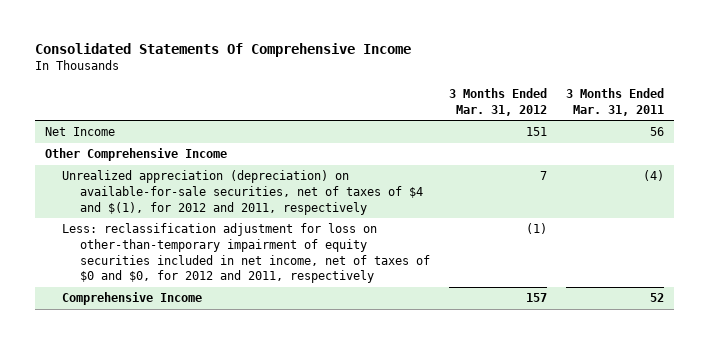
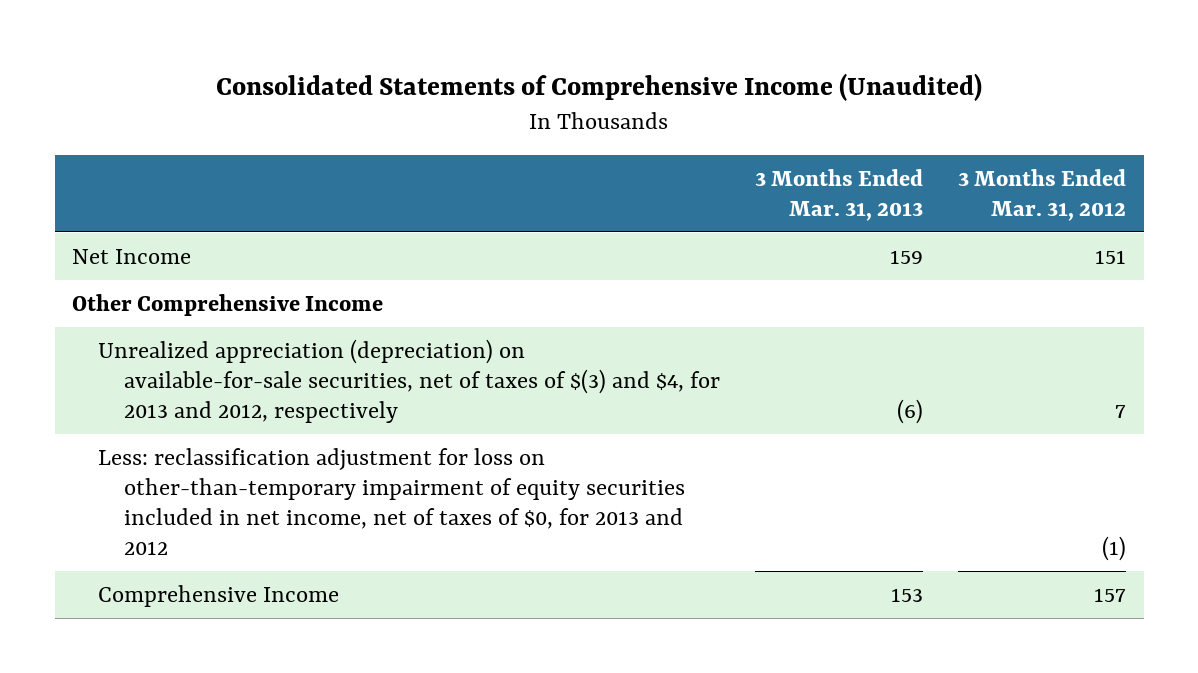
[35,43,412,58] Consolidated Statements Of Comprehensive Income -> [216,72,983,101] Consolidated Statements of Comprehensive Income (Unaudited)
[566,88,665,116] 3 Months Ended Mar. 31, 2011 -> none
none -> [754,168,923,221] 3 Months Ended Mar. 31, 2013
[62,170,423,215] Unrealized appreciation (depreciation) on available-for-sale securities, net of taxes of $4 and $(1), for 2012 and 2011, respectively -> [97,338,720,423] Unrealized appreciation (depreciation) on available-for-sale securities, net of taxes of $(3) and $4, for 2013 and 2012, respectively
[62,223,430,284] Less: reclassification adjustment for loss on other-than-temporary impairment of equity securities included in net income, net of taxes of $0 and $0, for 2012 and 2011, respectively -> [97,447,685,555] Less: reclassification adjustment for loss on other-than-temporary impairment of equity securities included in net income, net of taxes of $0, for 2013 and 2012

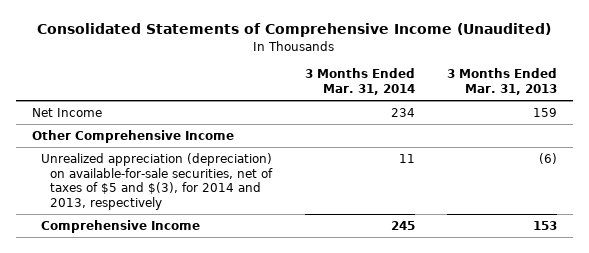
[958,168,1127,221] 3 Months Ended Mar. 31, 2012 -> none
none -> [304,68,415,96] 3 Months Ended Mar. 31, 2014
[97,447,685,555] Less: reclassification adjustment for loss on other-than-temporary impairment of equity securities included in net income, net of taxes of $0, for 2013 and 2012 -> none
[97,338,720,423] Unrealized appreciation (depreciation) on available-for-sale securities, net of taxes of $(3) and $4, for 2013 and 2012, respectively -> [41,152,274,211] Unrealized appreciation (depreciation) on available-for-sale securities, net of taxes of $5 and $(3), for 2014 and 2013, respectively

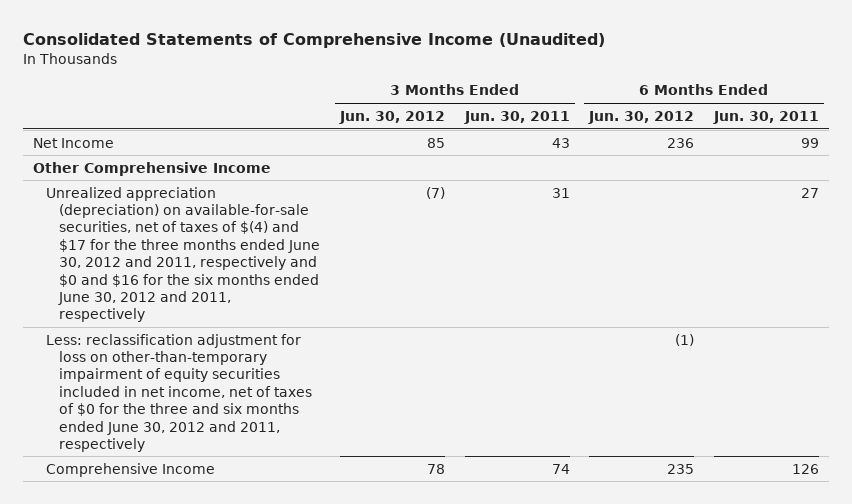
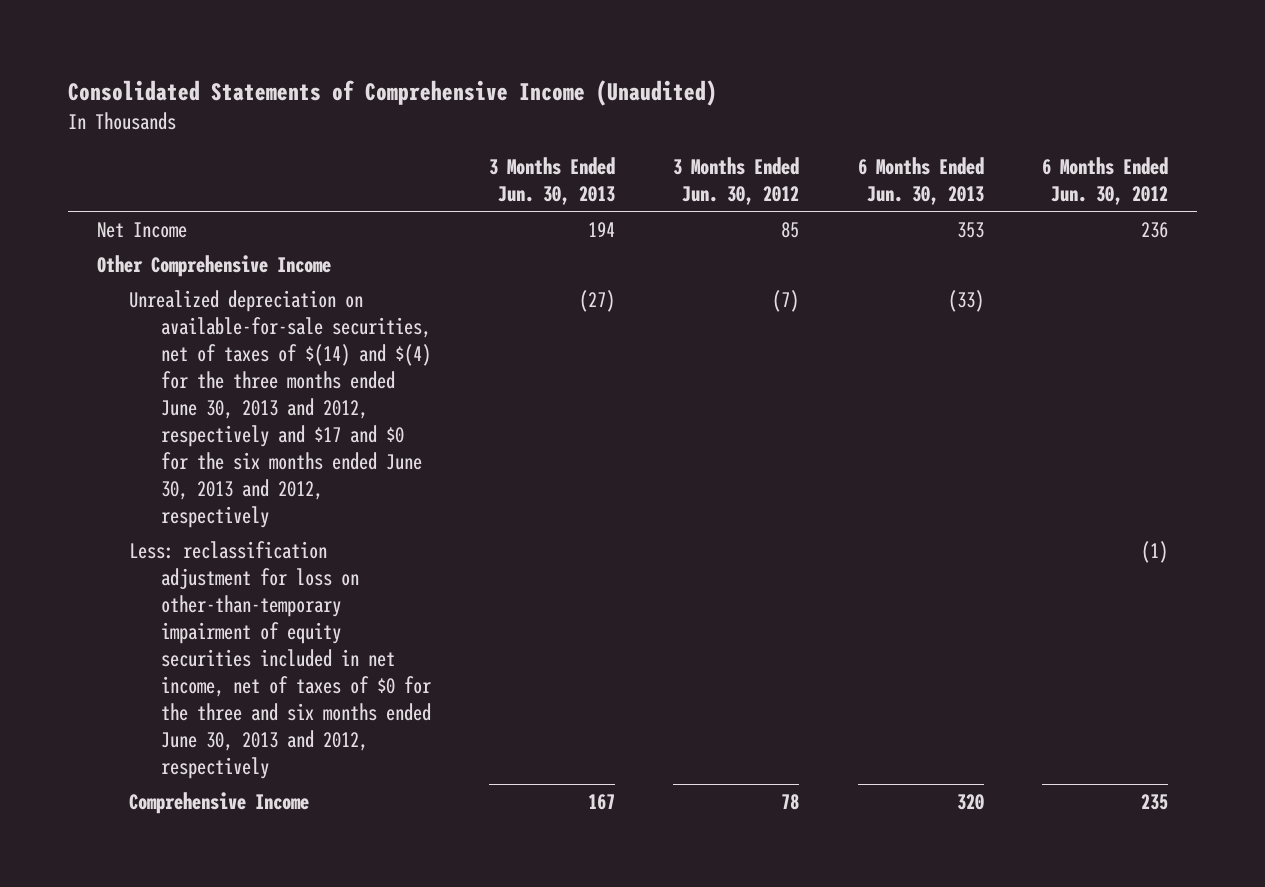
[463,110,570,124] Jun. 30, 2011 -> none
[713,110,820,124] Jun. 30, 2011 -> none
none -> [489,157,616,206] 3 Months Ended Jun. 30, 2013
none -> [857,157,984,206] 6 Months Ended Jun. 30, 2013
[46,186,321,323] Unrealized appreciation (depreciation) on available-for-sale securities, net of taxes of $(4) and $17 for the three months ended June 30, 2012 and 2011, respectively and $0 and $16 for the six months ended June 30, 2012 and 2011, respectively -> [128,289,432,529] Unrealized depreciation on available-for-sale securities, net of taxes of $(14) and $(4) for the three months ended June 30, 2013 and 2012, respectively and $17 and $0 for the six months ended June 30, 2013 and 2012, respectively
[46,333,313,452] Less: reclassification adjustment for loss on other-than-temporary impairment of equity securities included in net income, net of taxes of $0 for the three and six months ended June 30, 2012 and 2011, respectively -> [128,540,432,780] Less: reclassification adjustment for loss on other-than-temporary impairment of equity securities included in net income, net of taxes of $0 for the three and six months ended June 30, 2013 and 2012, respectively

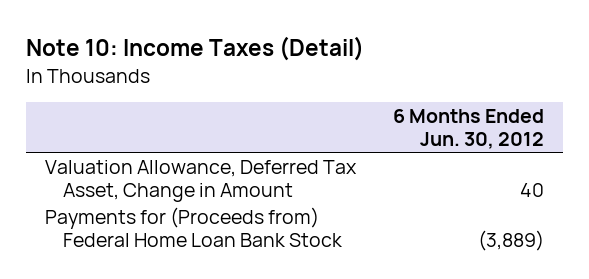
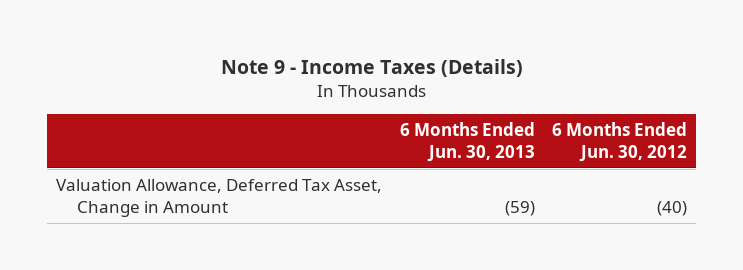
[26,36,365,62] Note 10: Income Taxes (Detail) -> [220,58,523,77] Note 9 - Income Taxes (Details)
none -> [399,121,535,162] 6 Months Ended Jun. 30, 2013
[44,206,343,247] Payments for (Proceeds from) Federal Home Loan Bank Stock -> none
[520,182,545,197] 40 -> [657,201,688,217] (40)

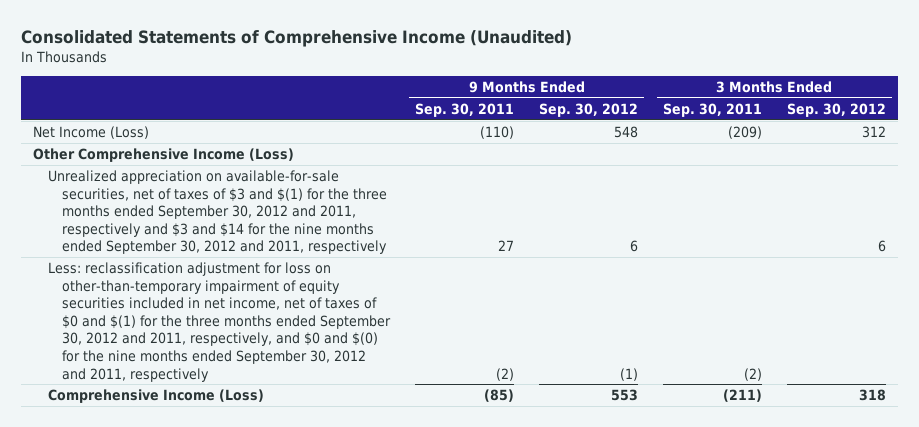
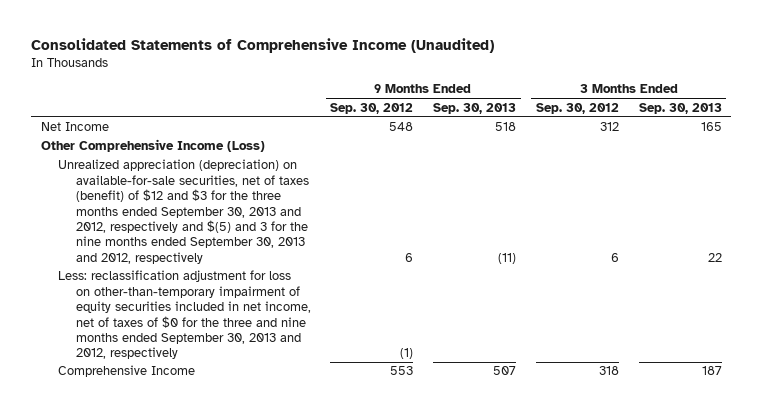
[415,102,515,117] Sep. 30, 2011 -> none
[662,102,762,117] Sep. 30, 2011 -> none
none -> [433,102,517,114] Sep. 30, 2013
none -> [638,102,722,114] Sep. 30, 2013
[33,126,150,140] Net Income (Loss) -> [40,122,109,132] Net Income
[47,170,388,255] Unrealized appreciation on available-for-sale securities, net of taxes of $3 and $(1) for the three months ended September 30, 2012 and 2011, respectively and $3 and $14 for the nine months ended September 30, 2012 and 2011, respectively -> [58,159,309,264] Unrealized appreciation (depreciation) on available-for-sale securities, net of taxes (benefit) of $12 and $3 for the three months ended September 30, 2013 and 2012, respectively and $(5) and 3 for the nine months ended September 30, 2013 and 2012, respectively
[47,262,392,382] Less: reclassification adjustment for loss on other-than-temporary impairment of equity securities included in net income, net of taxes of $0 and $(1) for the three months ended September 30, 2012 and 2011, respectively, and $0 and $(0) for the nine months ended September 30, 2012 and 2011, respectively -> [58,270,311,360] Less: reclassification adjustment for loss on other-than-temporary impairment of equity securities included in net income, net of taxes of $0 for the three and nine months ended September 30, 2013 and 2012, respectively
[47,389,264,404] Comprehensive Income (Loss) -> [58,365,196,378] Comprehensive Income

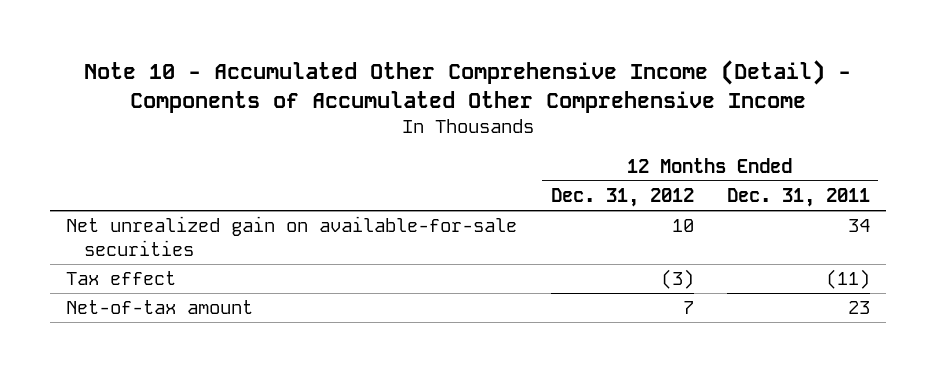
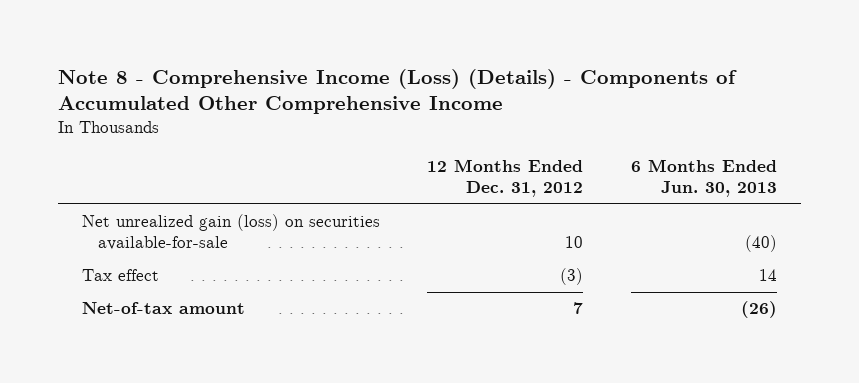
[84,59,852,113] Note 10 - Accumulated Other Comprehensive Income (Detail) - Components of Accumulated Other Comprehensive Income -> [58,69,738,115] Note 8 - Comprehensive Income (Loss) (Details) - Components of Accumulated Other Comprehensive Income
[726,188,870,208] Dec. 31, 2011 -> none
none -> [630,159,777,197] 6 Months Ended Jun. 30, 2013
[66,216,518,256] Net unrealized gain on available-for-sale securities -> [82,214,381,251] Net unrealized gain (loss) on securities available-for-sale

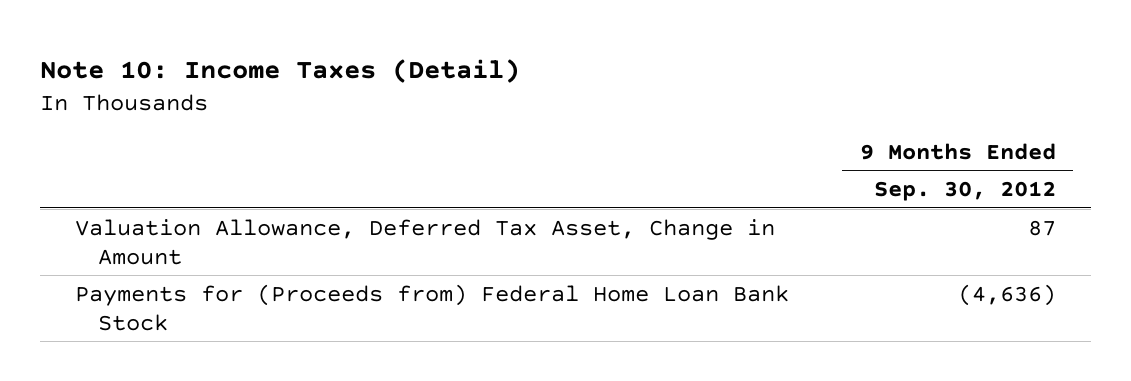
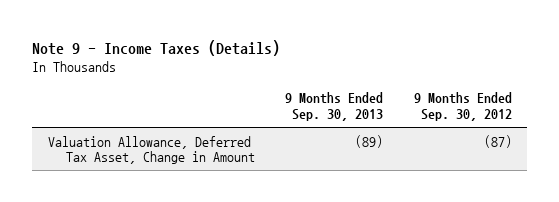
[40,58,521,83] Note 10: Income Taxes (Detail) -> [32,40,281,57] Note 9 - Income Taxes (Details)
none -> [285,92,384,122] 9 Months Ended Sep. 30, 2013
[75,283,790,331] Payments for (Proceeds from) Federal Home Loan Bank Stock -> none
[1027,219,1056,236] 87 -> [483,134,512,148] (87)

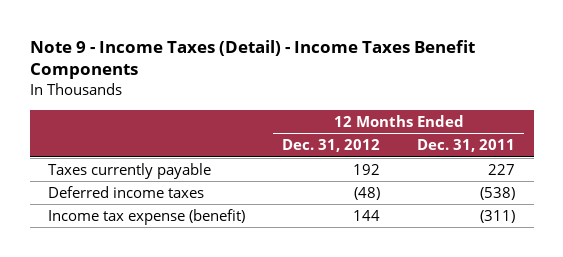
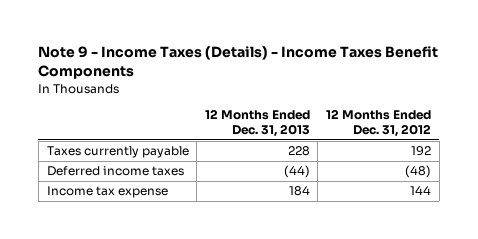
[29,39,475,80] Note 9 - Income Taxes (Detail) - Income Taxes Benefit Components -> [38,46,439,80] Note 9 - Income Taxes (Details) - Income Taxes Benefit Components
[417,139,516,153] Dec. 31, 2011 -> none
none -> [204,109,310,138] 12 Months Ended Dec. 31, 2013
[48,208,246,225] Income tax expense (benefit) -> [46,186,168,199] Income tax expense

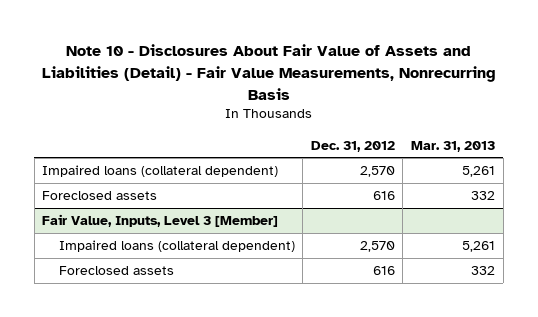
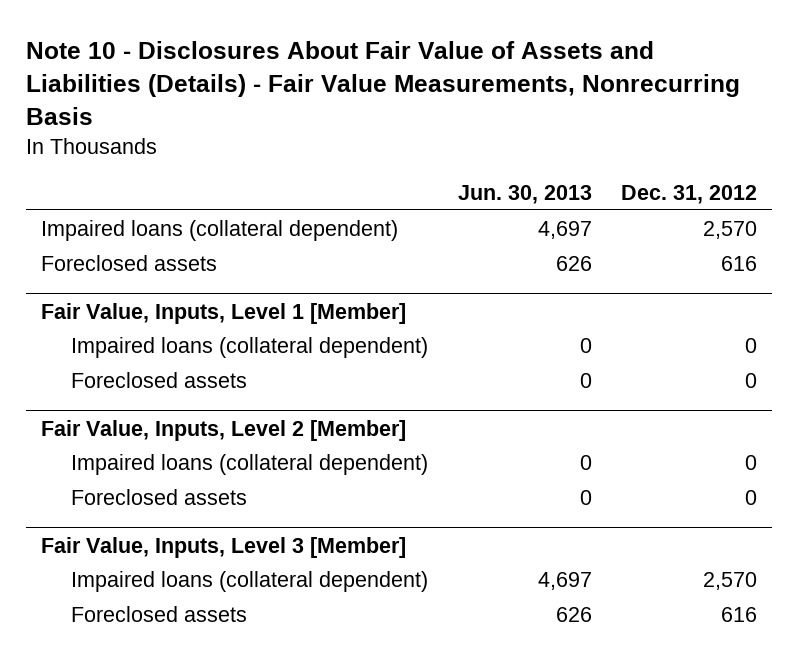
[41,44,496,100] Note 10 - Disclosures About Fair Value of Assets and Liabilities (Detail) - Fair Value Measurements, Nonrecurring Basis -> [25,40,740,126] Note 10 - Disclosures About Fair Value of Assets and Liabilities (Details) - Fair Value Measurements, Nonrecurring Basis
[411,140,496,152] Mar. 31, 2013 -> none
none -> [457,185,592,205] Jun. 30, 2013
none -> [40,302,406,324] Fair Value, Inputs, Level 1 [Member]
none -> [71,336,429,358] Impaired loans (collateral dependent)
none -> [71,371,248,388] Foreclosed assets
none -> [40,419,406,441] Fair Value, Inputs, Level 2 [Member]
none -> [71,453,429,475] Impaired loans (collateral dependent)
none -> [71,488,248,505] Foreclosed assets

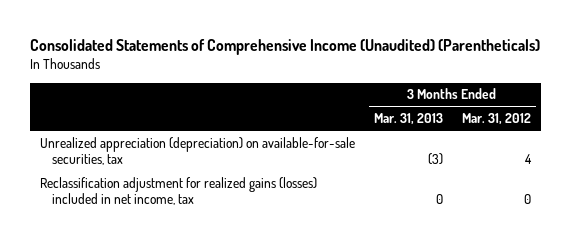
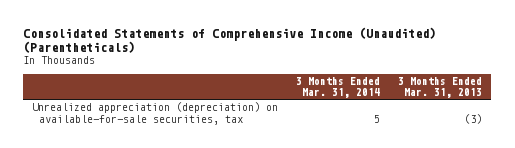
[462,113,532,126] Mar. 31, 2012 -> none
none -> [296,76,381,99] 3 Months Ended Mar. 31, 2014
[39,176,317,206] Reclassification adjustment for realized gains (losses) included in net income, tax -> none

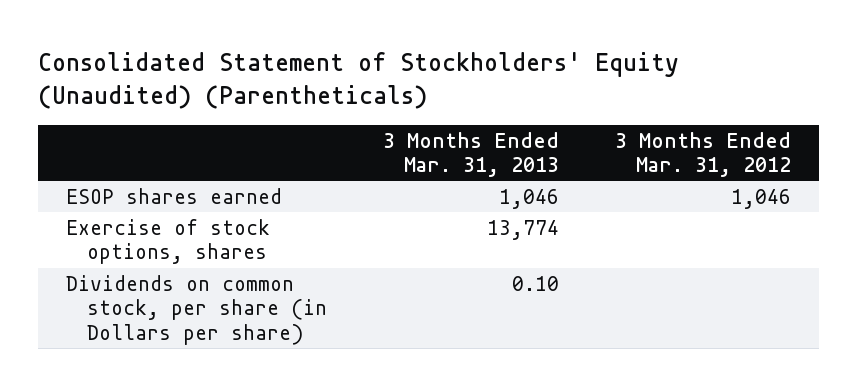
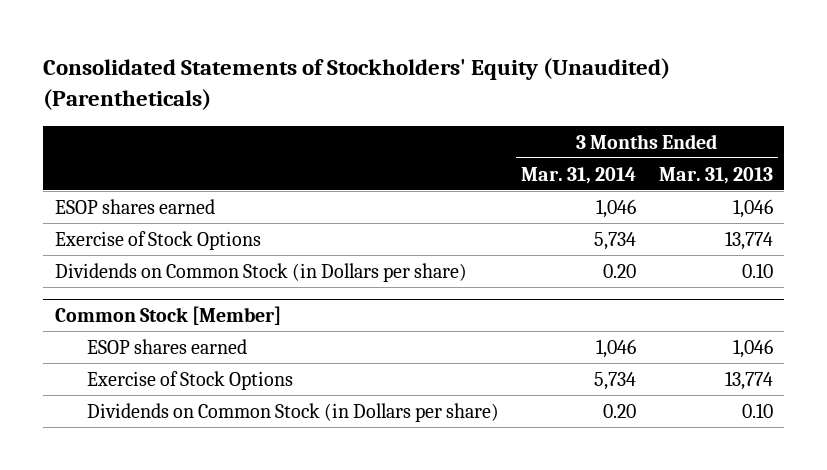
[38,51,680,109] Consolidated Statement of Stockholders' Equity (Unaudited) (Parentheticals) -> [43,57,671,111] Consolidated Statements of Stockholders' Equity (Unaudited) (Parentheticals)
[614,131,791,178] 3 Months Ended Mar. 31, 2012 -> none
none -> [521,166,637,184] Mar. 31, 2014
[65,218,270,265] Exercise of stock options, shares -> [54,230,261,250] Exercise of Stock Options
[65,274,328,346] Dividends on common stock, per share (in Dollars per share) -> [54,262,467,282] Dividends on Common Stock (in Dollars per share)
none -> [54,305,281,325] Common Stock [Member]
none -> [86,338,247,354] ESOP shares earned
none -> [86,370,293,390] Exercise of Stock Options
none -> [86,402,499,422] Dividends on Common Stock (in Dollars per share)

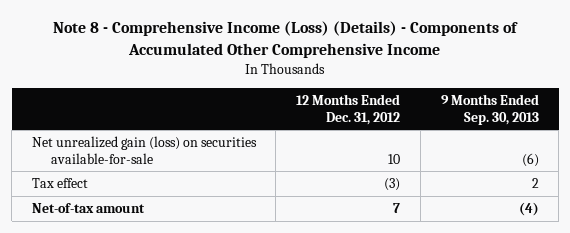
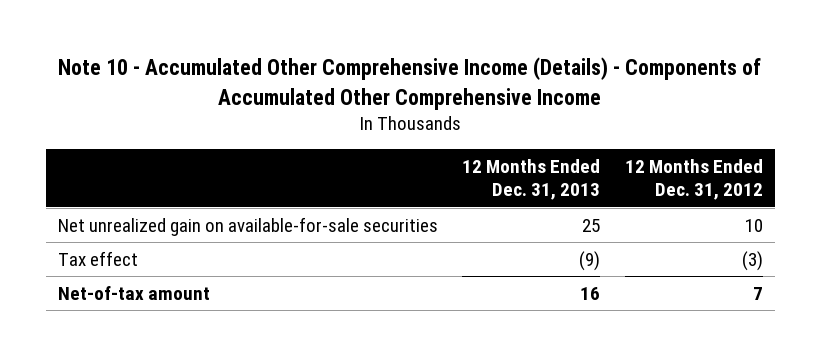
[53,21,519,59] Note 8 - Comprehensive Income (Loss) (Details) - Components of Accumulated Other Comprehensive Income -> [58,57,762,110] Note 10 - Accumulated Other Comprehensive Income (Details) - Components of Accumulated Other Comprehensive Income
[440,94,539,125] 9 Months Ended Sep. 30, 2013 -> none
none -> [462,158,601,201] 12 Months Ended Dec. 31, 2013
[31,136,257,164] Net unrealized gain (loss) on securities available-for-sale -> [58,216,439,236] Net unrealized gain on available-for-sale securities

